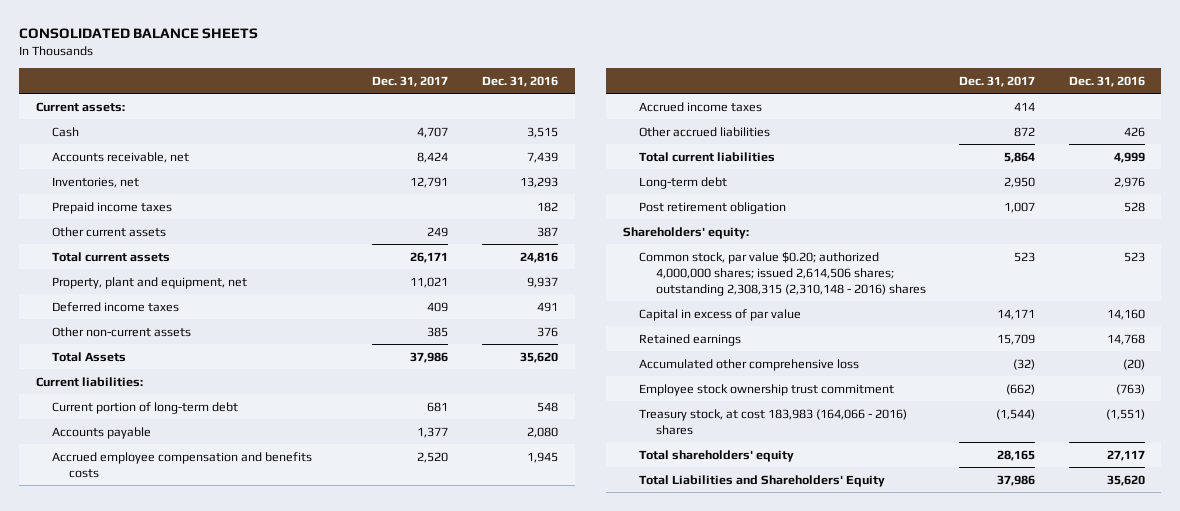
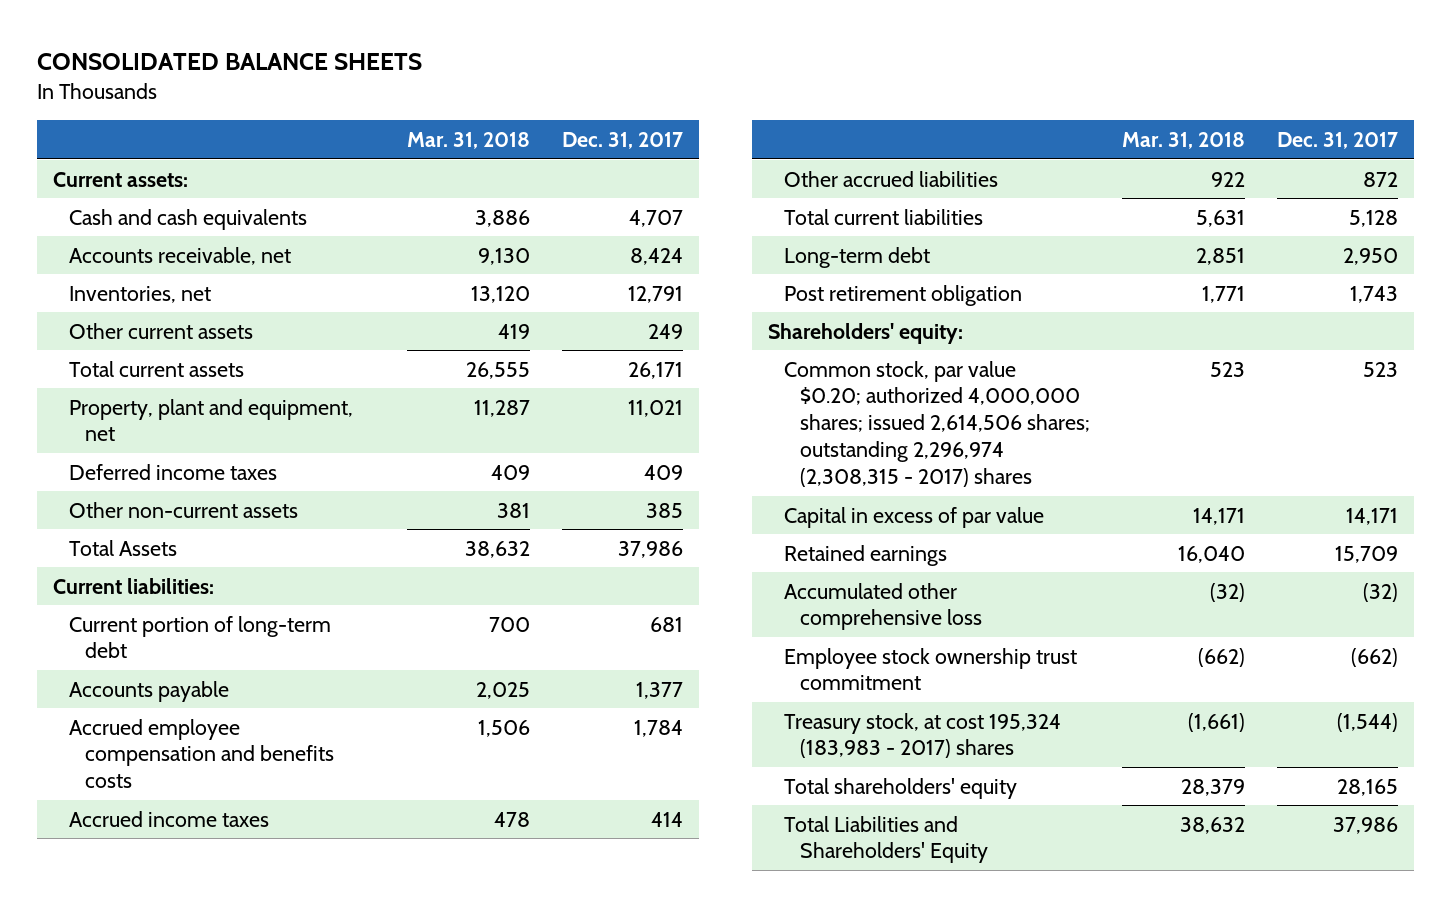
[481,75,558,87] Dec. 31, 2016 -> none
none -> [406,131,530,149] Mar. 31, 2018
[52,126,80,137] Cash -> [68,208,307,230] Cash and cash equivalents
[52,201,173,214] Prepaid income taxes -> none
[417,451,449,463] 2,520 -> [633,719,683,737] 1,784
[1004,151,1036,163] 5,864 -> [1349,209,1399,227] 5,128
[1004,201,1036,213] 1,007 -> [1350,285,1399,303] 1,743
[639,251,926,296] Common stock, par value $0.20; authorized 4,000,000 shares; issued 2,614,506 shares; outstanding 2,308,315 (2,310,148 - 2016) shares -> [784,360,1090,487] Common stock, par value $0.20; authorized 4,000,000 shares; issued 2,614,506 shares; outstanding 2,296,974 (2,308,315 - 2017) shares
[639,408,908,435] Treasury stock, at cost 183,983 (164,066 - 2016) shares -> [784,712,1062,759] Treasury stock, at cost 195,324 (183,983 - 2017) shares

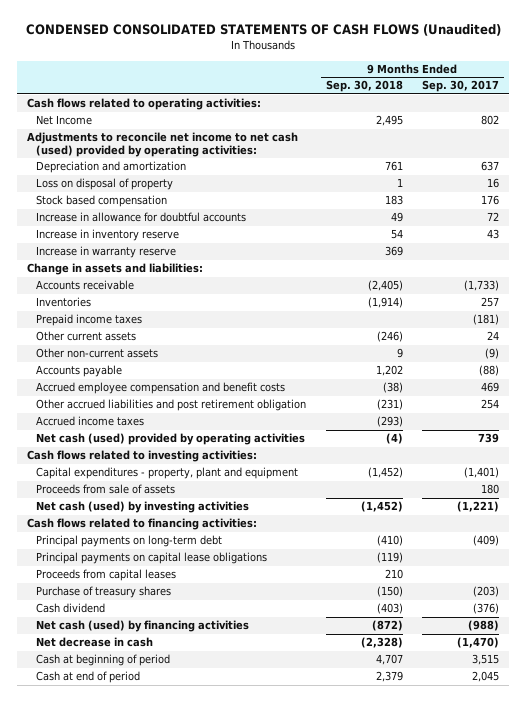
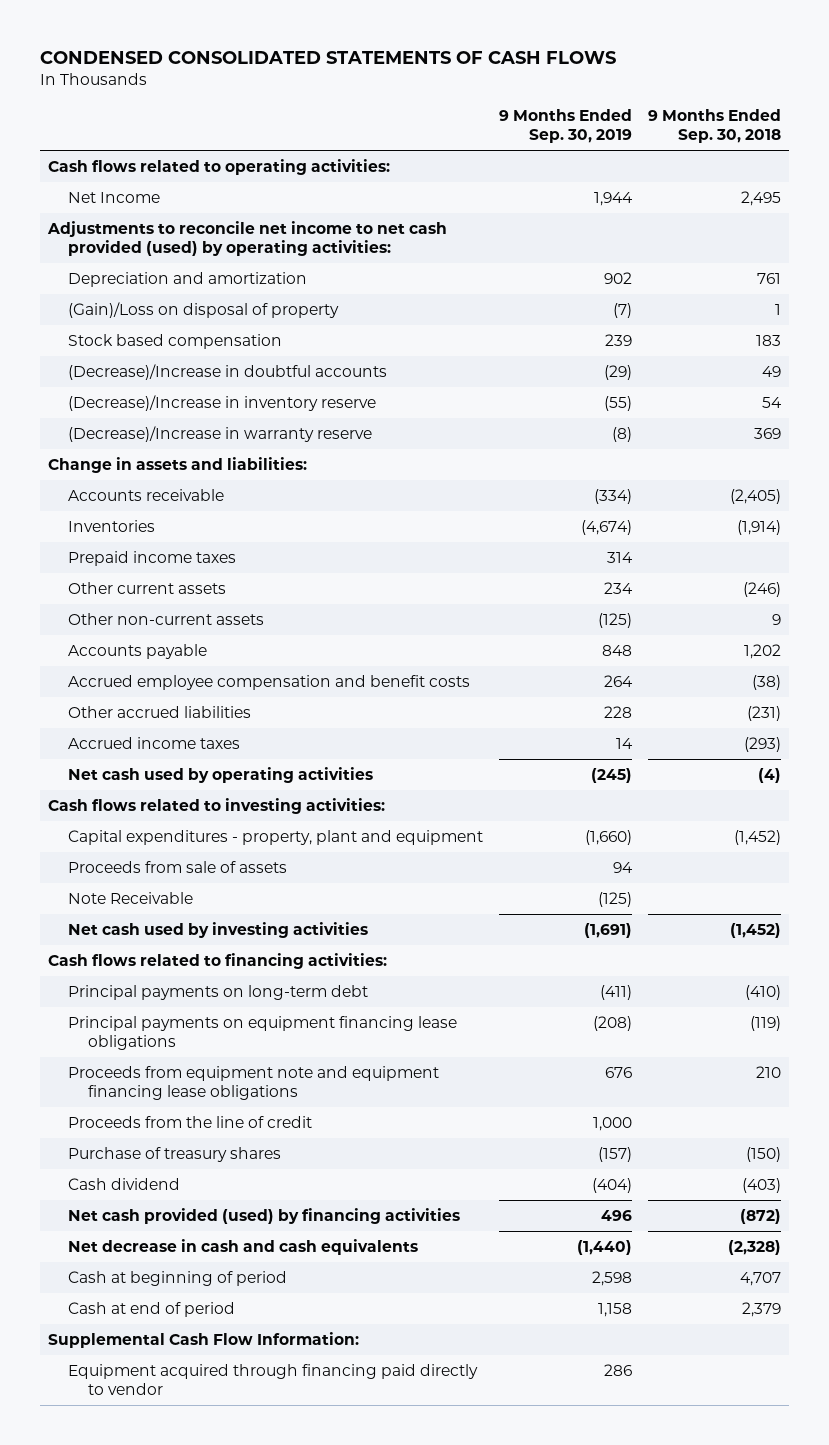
[25,24,501,37] CONDENSED CONSOLIDATED STATEMENTS OF CASH FLOWS (Unaudited) -> [40,51,617,65] CONDENSED CONSOLIDATED STATEMENTS OF CASH FLOWS
[422,80,500,93] Sep. 30, 2017 -> none
none -> [499,109,633,144] 9 Months Ended Sep. 30, 2019
[26,132,298,158] Adjustments to reconcile net income to net cash (used) provided by operating activities: -> [47,220,448,256] Adjustments to reconcile net income to net cash provided (used) by operating activities:
[36,178,174,191] Loss on disposal of property -> [68,301,340,318] (Gain)/Loss on disposal of property
[36,212,247,223] Increase in allowance for doubtful accounts -> [68,363,388,380] (Decrease)/Increase in doubtful accounts
[36,229,180,242] Increase in inventory reserve -> [68,394,377,411] (Decrease)/Increase in inventory reserve
[36,246,177,259] Increase in warranty reserve -> [68,425,373,442] (Decrease)/Increase in warranty reserve
[36,399,307,412] Other accrued liabilities and post retirement obligation -> [68,705,252,718] Other accrued liabilities
[36,433,306,446] Net cash (used) provided by operating activities -> [68,766,374,783] Net cash used by operating activities
none -> [68,891,194,904] Note Receivable
[36,501,250,514] Net cash (used) by investing activities -> [68,921,369,938] Net cash used by investing activities
[36,569,177,582] Proceeds from capital leases -> none
[36,552,268,565] Principal payments on capital lease obligations -> [68,1015,458,1050] Principal payments on equipment financing lease obligations
none -> [68,1065,440,1100] Proceeds from equipment note and equipment financing lease obligations
none -> [68,1115,313,1128] Proceeds from the line of credit
[36,620,250,633] Net cash (used) by financing activities -> [68,1207,461,1224] Net cash provided (used) by financing activities
[36,637,154,648] Net decrease in cash -> [68,1238,419,1255] Net decrease in cash and cash equivalents
none -> [48,1331,360,1348] Supplemental Cash Flow Information:
none -> [68,1363,479,1395] Equipment acquired through financing paid directly to vendor

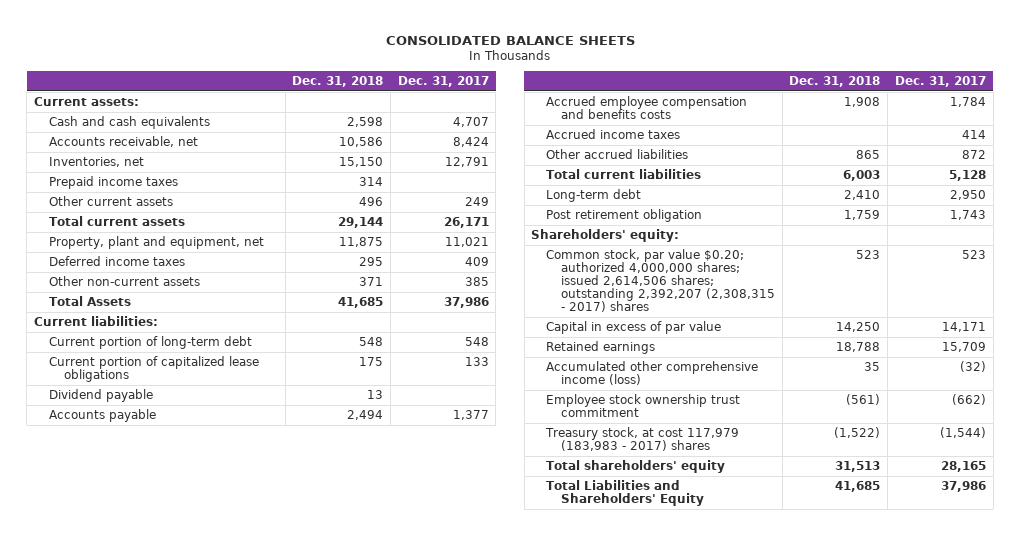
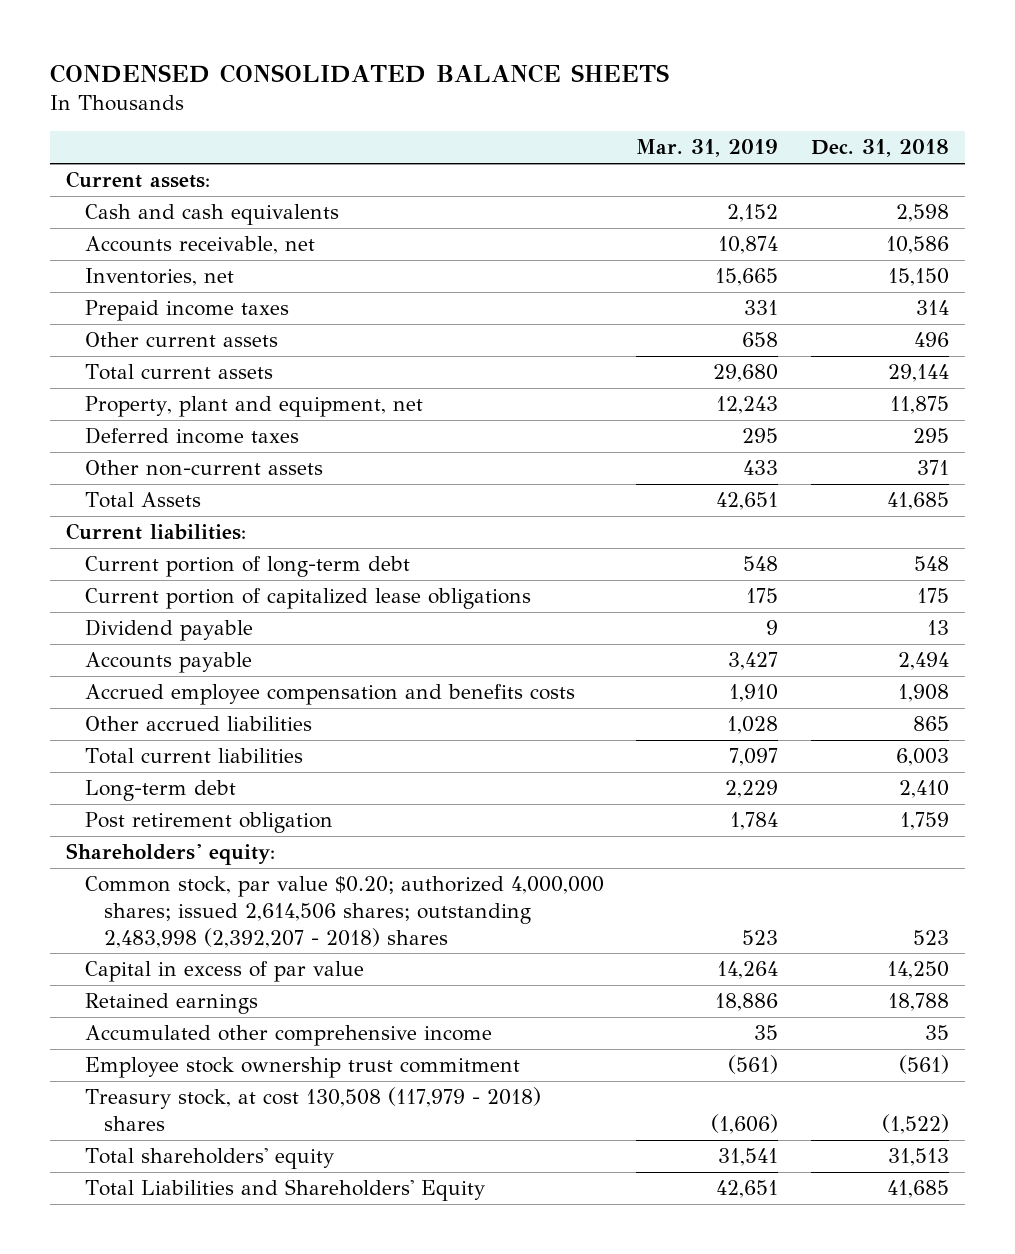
[386,35,636,45] CONSOLIDATED BALANCE SHEETS -> [49,64,669,84] CONDENSED CONSOLIDATED BALANCE SHEETS
[397,76,489,88] Dec. 31, 2017 -> none
none -> [636,139,779,158] Mar. 31, 2019
[546,129,681,140] Accrued income taxes -> none
[546,249,776,313] Common stock, par value $0.20; authorized 4,000,000 shares; issued 2,614,506 shares; outstanding 2,392,207 (2,308,315 - 2017) shares -> [84,876,604,948] Common stock, par value $0.20; authorized 4,000,000 shares; issued 2,614,506 shares; outstanding 2,483,998 (2,392,207 - 2018) shares
[546,361,759,386] Accumulated other comprehensive income (loss) -> [84,1025,492,1047] Accumulated other comprehensive income
[545,427,740,452] Treasury stock, at cost 117,979 (183,983 - 2017) shares -> [84,1087,541,1131] Treasury stock, at cost 130,508 (117,979 - 2018) shares

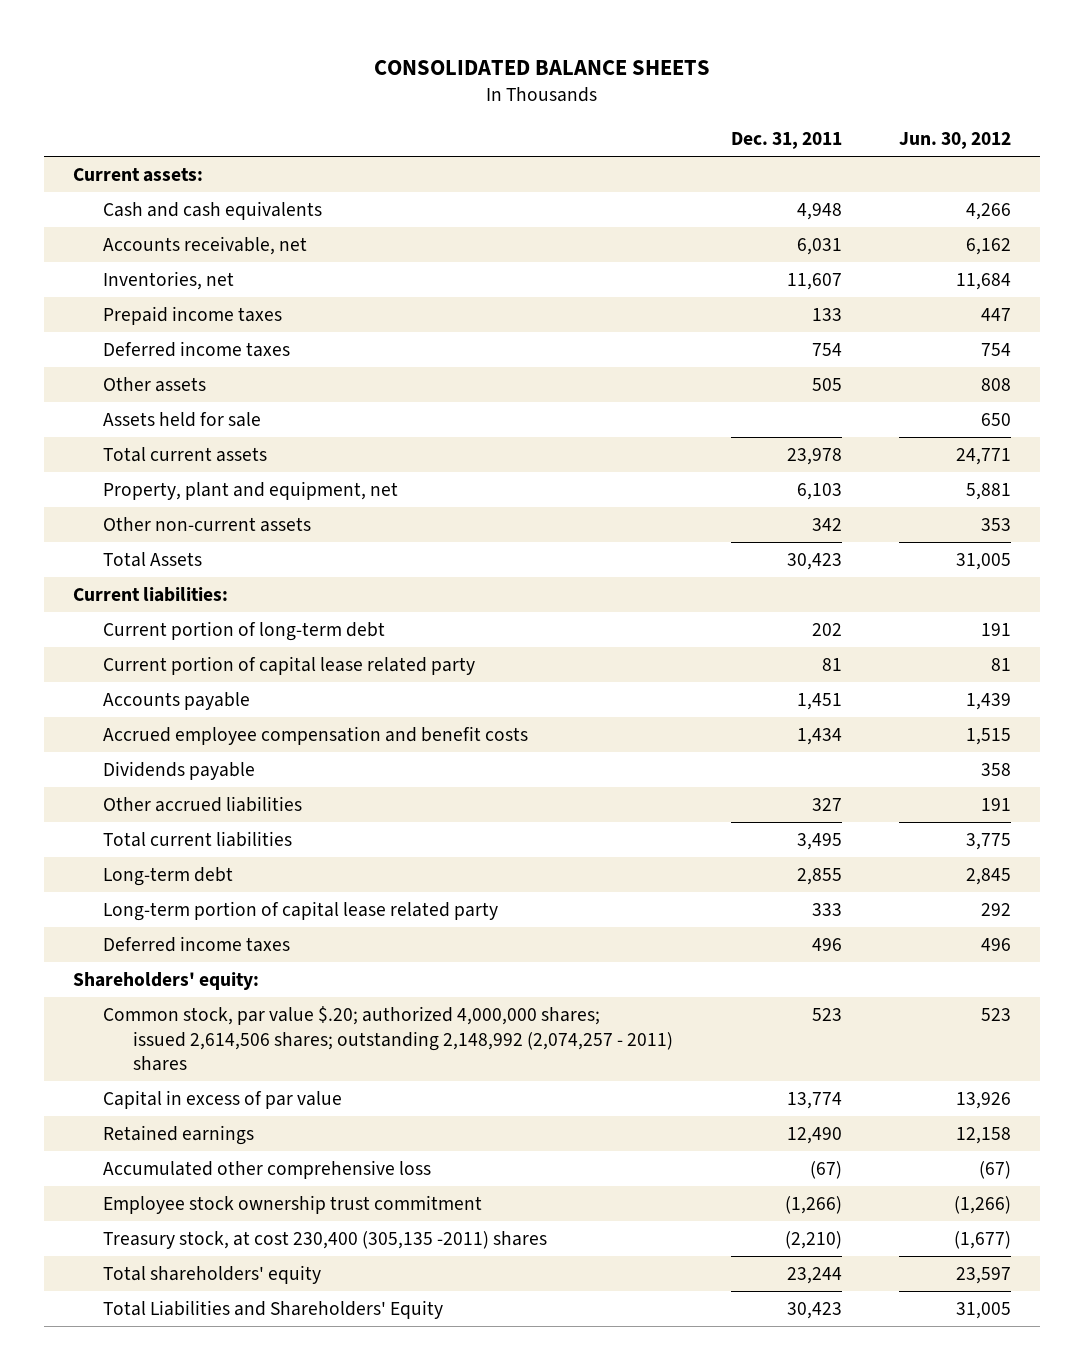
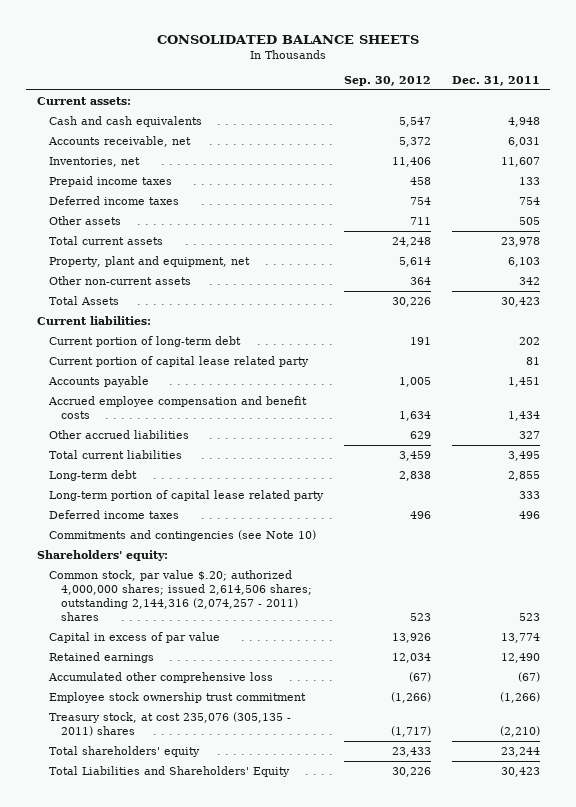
[899,131,1012,149] Jun. 30, 2012 -> none
none -> [343,75,431,86] Sep. 30, 2012
[103,412,262,428] Assets held for sale -> none
[103,761,256,781] Dividends payable -> none
none -> [48,530,316,542] Commitments and contingencies (see Note 10)
[103,1006,673,1071] Common stock, par value $.20; authorized 4,000,000 shares; issued 2,614,506 shares; outstanding 2,148,992 (2,074,257 - 2011) shares -> [48,570,312,622] Common stock, par value $.20; authorized 4,000,000 shares; issued 2,614,506 shares; outstanding 2,144,316 (2,074,257 - 2011) shares
[103,1231,548,1250] Treasury stock, at cost 230,400 (305,135 -2011) shares -> [48,712,291,737] Treasury stock, at cost 235,076 (305,135 - 2011) shares

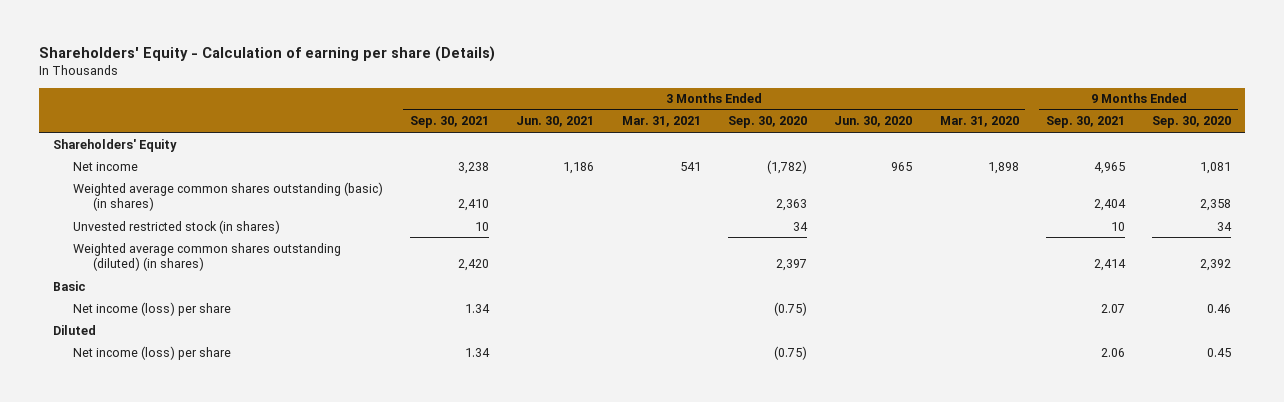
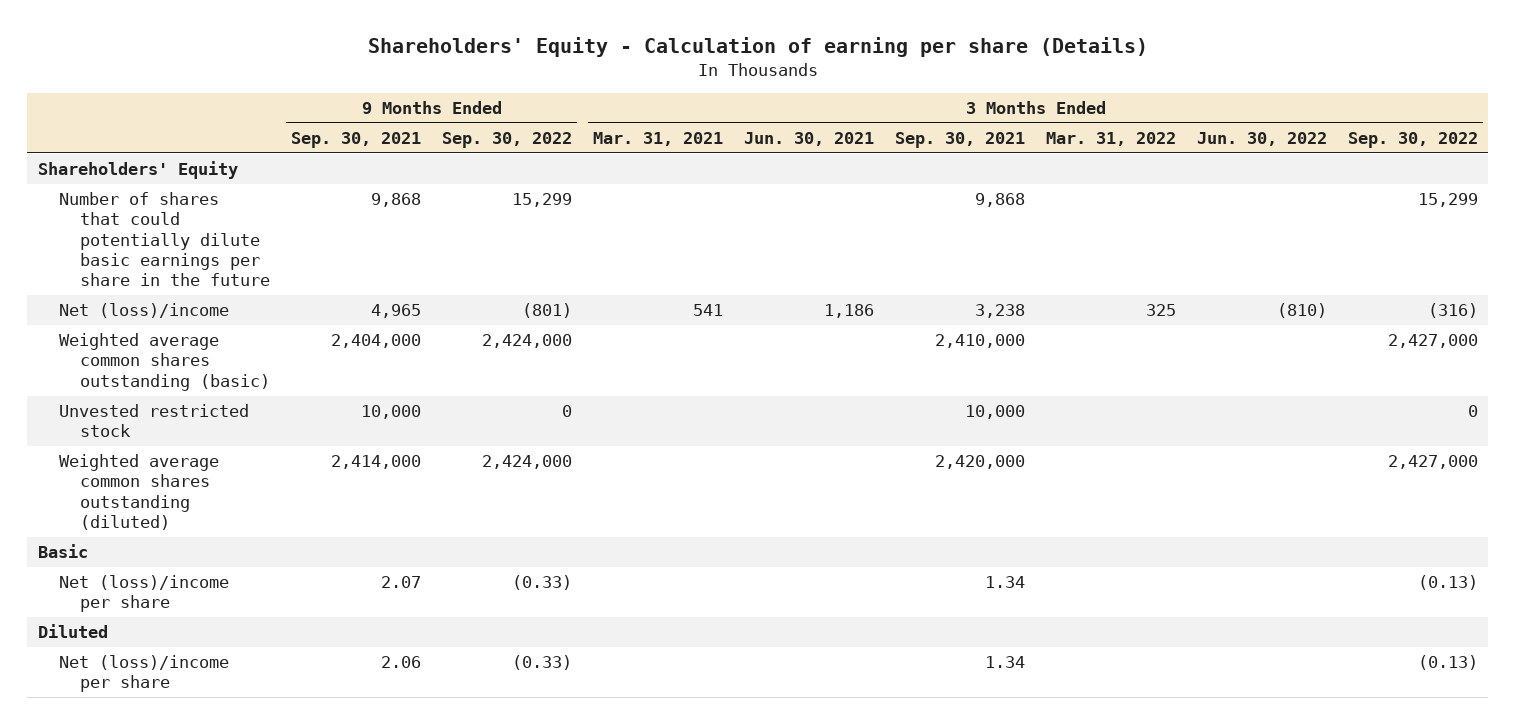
[727,116,807,129] Sep. 30, 2020 -> none
[834,116,913,128] Jun. 30, 2020 -> none
[939,116,1019,128] Mar. 31, 2020 -> none
[1152,116,1232,129] Sep. 30, 2020 -> none
none -> [442,132,573,149] Sep. 30, 2022
none -> [1046,132,1177,147] Mar. 31, 2022
none -> [1196,132,1327,147] Jun. 30, 2022
none -> [1347,132,1478,149] Sep. 30, 2022
none -> [58,192,271,287] Number of shares that could potentially dilute basic earnings per share in the future
[72,161,138,171] Net income -> [58,303,229,319] Net (loss)/income
[72,181,383,212] Weighted average common shares outstanding (basic) (in shares) -> [58,333,271,391] Weighted average common shares outstanding (basic)
[457,199,489,212] 2,410 -> [935,334,1026,349] 2,410,000
[1093,199,1126,212] 2,404 -> [331,334,422,349] 2,404,000
[72,219,280,234] Unvested restricted stock (in shares) -> [58,404,249,438] Unvested restricted stock
[474,221,489,231] 10 -> [965,405,1026,420] 10,000
[1110,221,1125,231] 10 -> [361,405,422,420] 10,000
[72,242,341,272] Weighted average common shares outstanding (diluted) (in shares) -> [58,454,219,530] Weighted average common shares outstanding (diluted)
[457,259,489,272] 2,420 -> [935,455,1026,470] 2,420,000
[1093,259,1126,272] 2,414 -> [331,455,422,470] 2,414,000
[72,301,231,316] Net income (loss) per share -> [58,575,229,613] Net (loss)/income per share
[72,345,231,360] Net income (loss) per share -> [58,655,229,693] Net (loss)/income per share

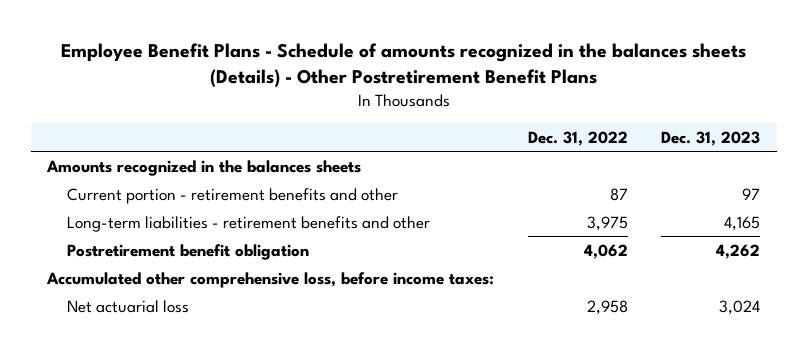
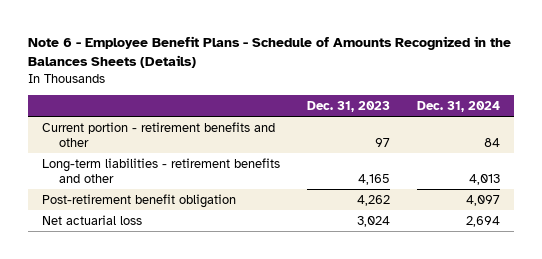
[60,42,746,89] Employee Benefit Plans - Schedule of amounts recognized in the balances sheets (Details) - Other Postretirement Benefit Plans -> [27,36,511,69] Note 6 - Employee Benefit Plans - Schedule of Amounts Recognized in the Balances Sheets (Details)
[527,130,628,146] Dec. 31, 2022 -> none
none -> [417,101,501,113] Dec. 31, 2024
[46,159,362,176] Amounts recognized in the balances sheets -> none
[46,271,495,288] Accumulated other comprehensive loss, before income taxes: -> none
[66,243,309,260] Postretirement benefit obligation -> [41,193,236,208] Post-retirement benefit obligation

